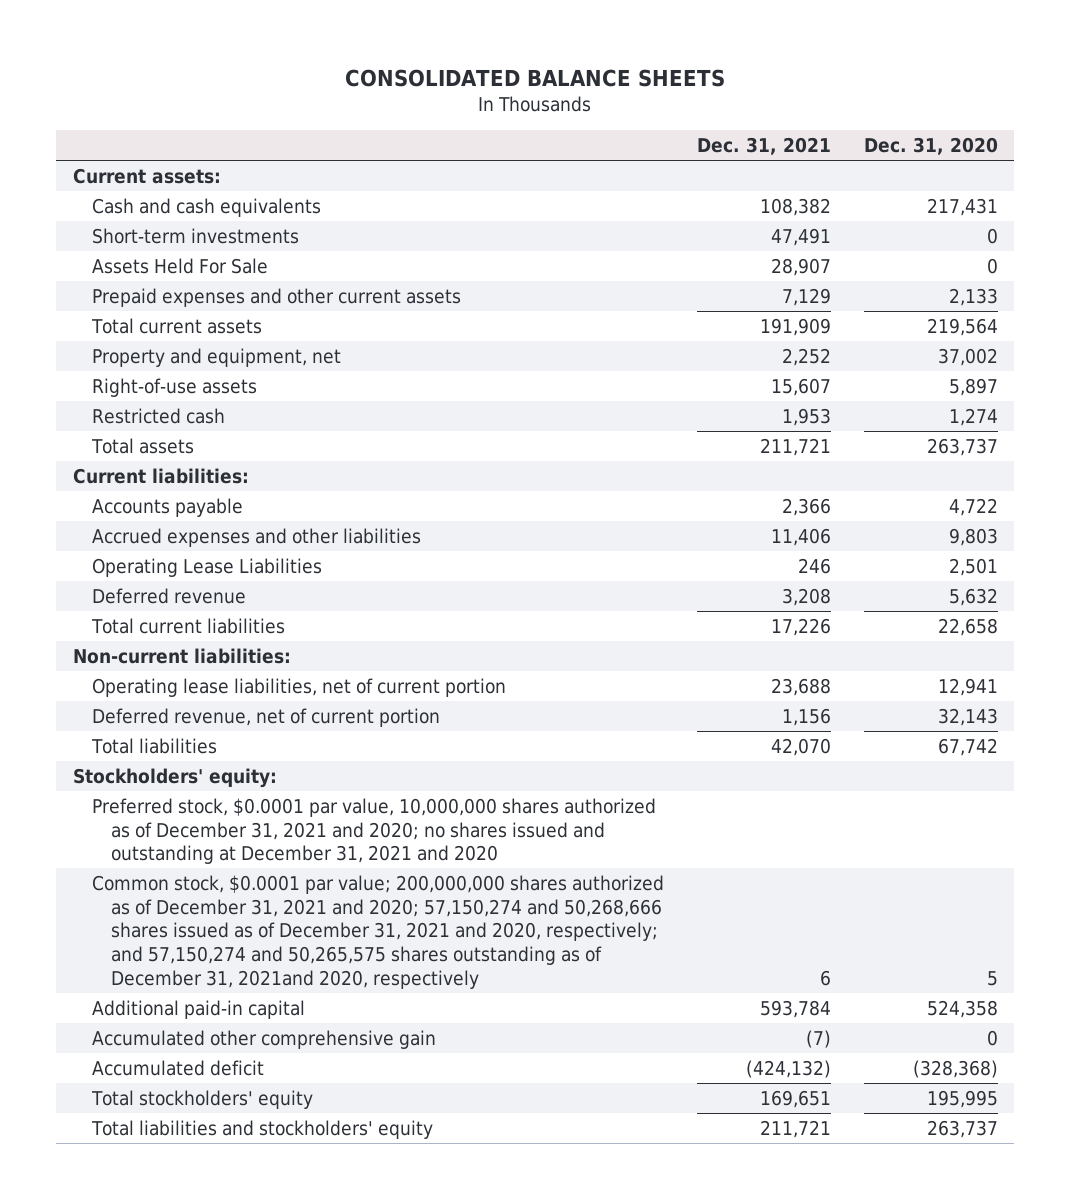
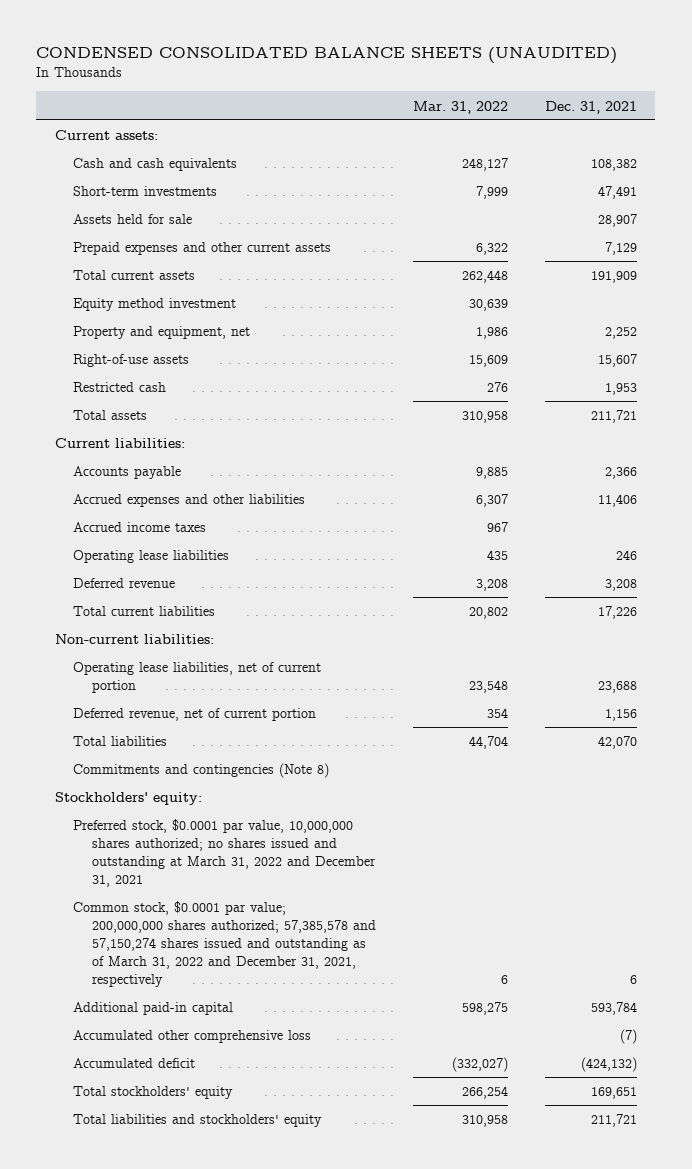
[345,68,726,87] CONSOLIDATED BALANCE SHEETS -> [36,47,618,65] CONDENSED CONSOLIDATED BALANCE SHEETS (UNAUDITED)
[863,137,998,156] Dec. 31, 2020 -> none
none -> [412,100,508,114] Mar. 31, 2022
[92,257,269,274] Assets Held For Sale -> [73,214,193,225] Assets held for sale
none -> [73,298,237,312] Equity method investment
none -> [73,522,207,533] Accrued income taxes
[92,557,323,577] Operating Lease Liabilities -> [73,550,230,564] Operating lease liabilities
none -> [73,763,330,779] Commitments and contingencies (Note 8)
[92,797,657,865] Preferred stock, $0.0001 par value, 10,000,000 shares authorized as of December 31, 2021 and 2020; no shares issued and outstanding at December 31, 2021 and 2020 -> [73,819,376,888] Preferred stock, $0.0001 par value, 10,000,000 shares authorized; no shares issued and outstanding at March 31, 2022 and December 31, 2021
[92,874,665,989] Common stock, $0.0001 par value; 200,000,000 shares authorized as of December 31, 2021 and 2020; 57,150,274 and 50,268,666 shares issued as of December 31, 2021 and 2020, respectively; and 57,150,274 and 50,265,575 shares outstanding as of December 31, 2021and 2020, respectively -> [73,901,376,988] Common stock, $0.0001 par value; 200,000,000 shares authorized; 57,385,578 and 57,150,274 shares issued and outstanding as of March 31, 2022 and December 31, 2021, respectively
[92,1029,437,1049] Accumulated other comprehensive gain -> [73,1030,312,1044] Accumulated other comprehensive loss

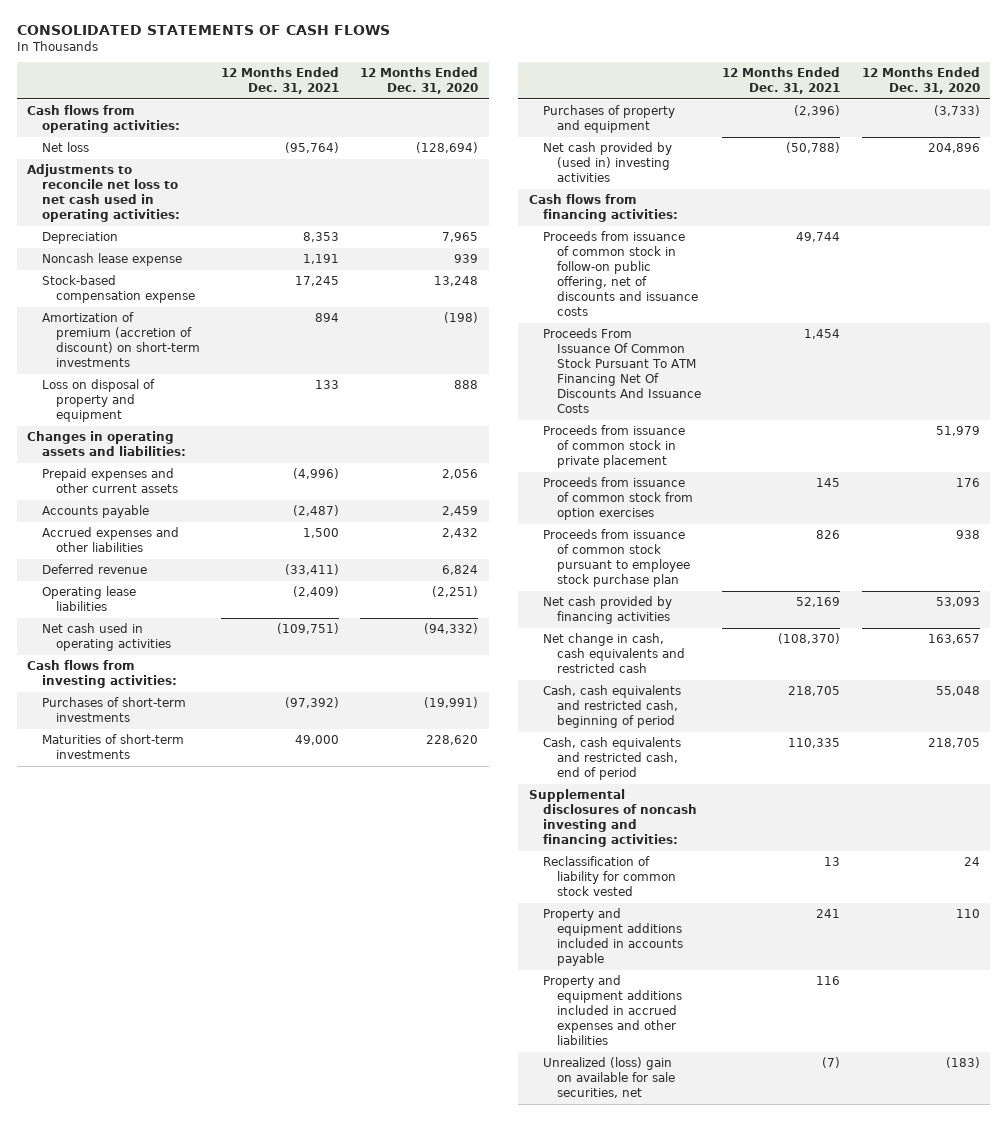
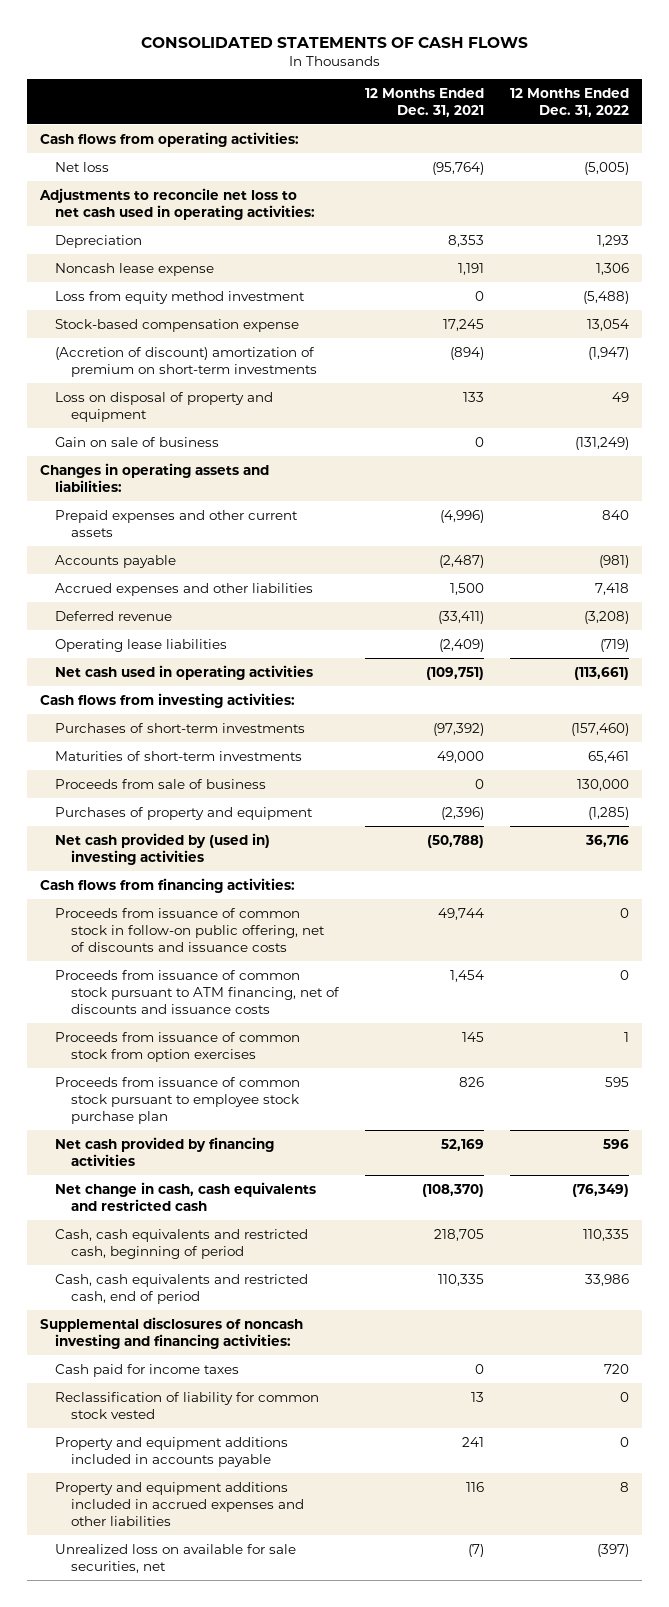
[360,67,479,95] 12 Months Ended Dec. 31, 2020 -> none
none -> [510,87,630,117] 12 Months Ended Dec. 31, 2022
none -> [55,290,306,304] Loss from equity method investment
[41,312,200,368] Amortization of premium (accretion of discount) on short-term investments -> [55,346,317,377] (Accretion of discount) amortization of premium on short-term investments
[315,313,340,323] 894 -> [449,346,484,360] (894)
none -> [55,436,220,447] Gain on sale of business
none -> [55,778,267,789] Proceeds from sale of business
[542,425,685,469] Proceeds from issuance of common stock in private placement -> none
[542,328,702,413] Proceeds From Issuance Of Common Stock Pursuant To ATM Financing Net Of Discounts And Issuance Costs -> [55,969,340,1014] Proceeds from issuance of common stock pursuant to ATM financing, net of discounts and issuance costs
none -> [55,1363,240,1377] Cash paid for income taxes
[542,1057,676,1099] Unrealized (loss) gain on available for sale securities, net -> [55,1543,297,1573] Unrealized loss on available for sale securities, net

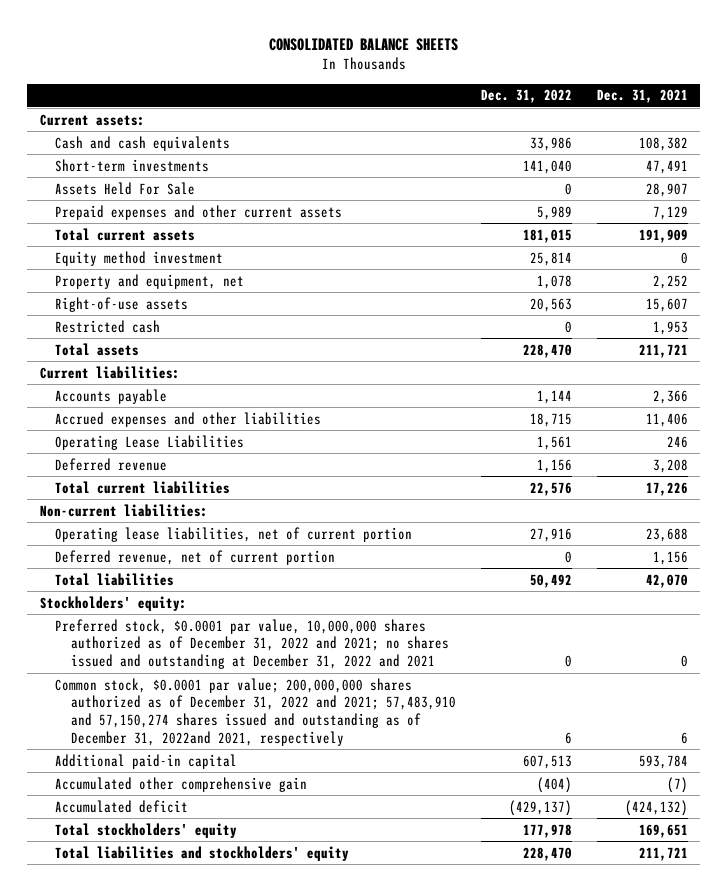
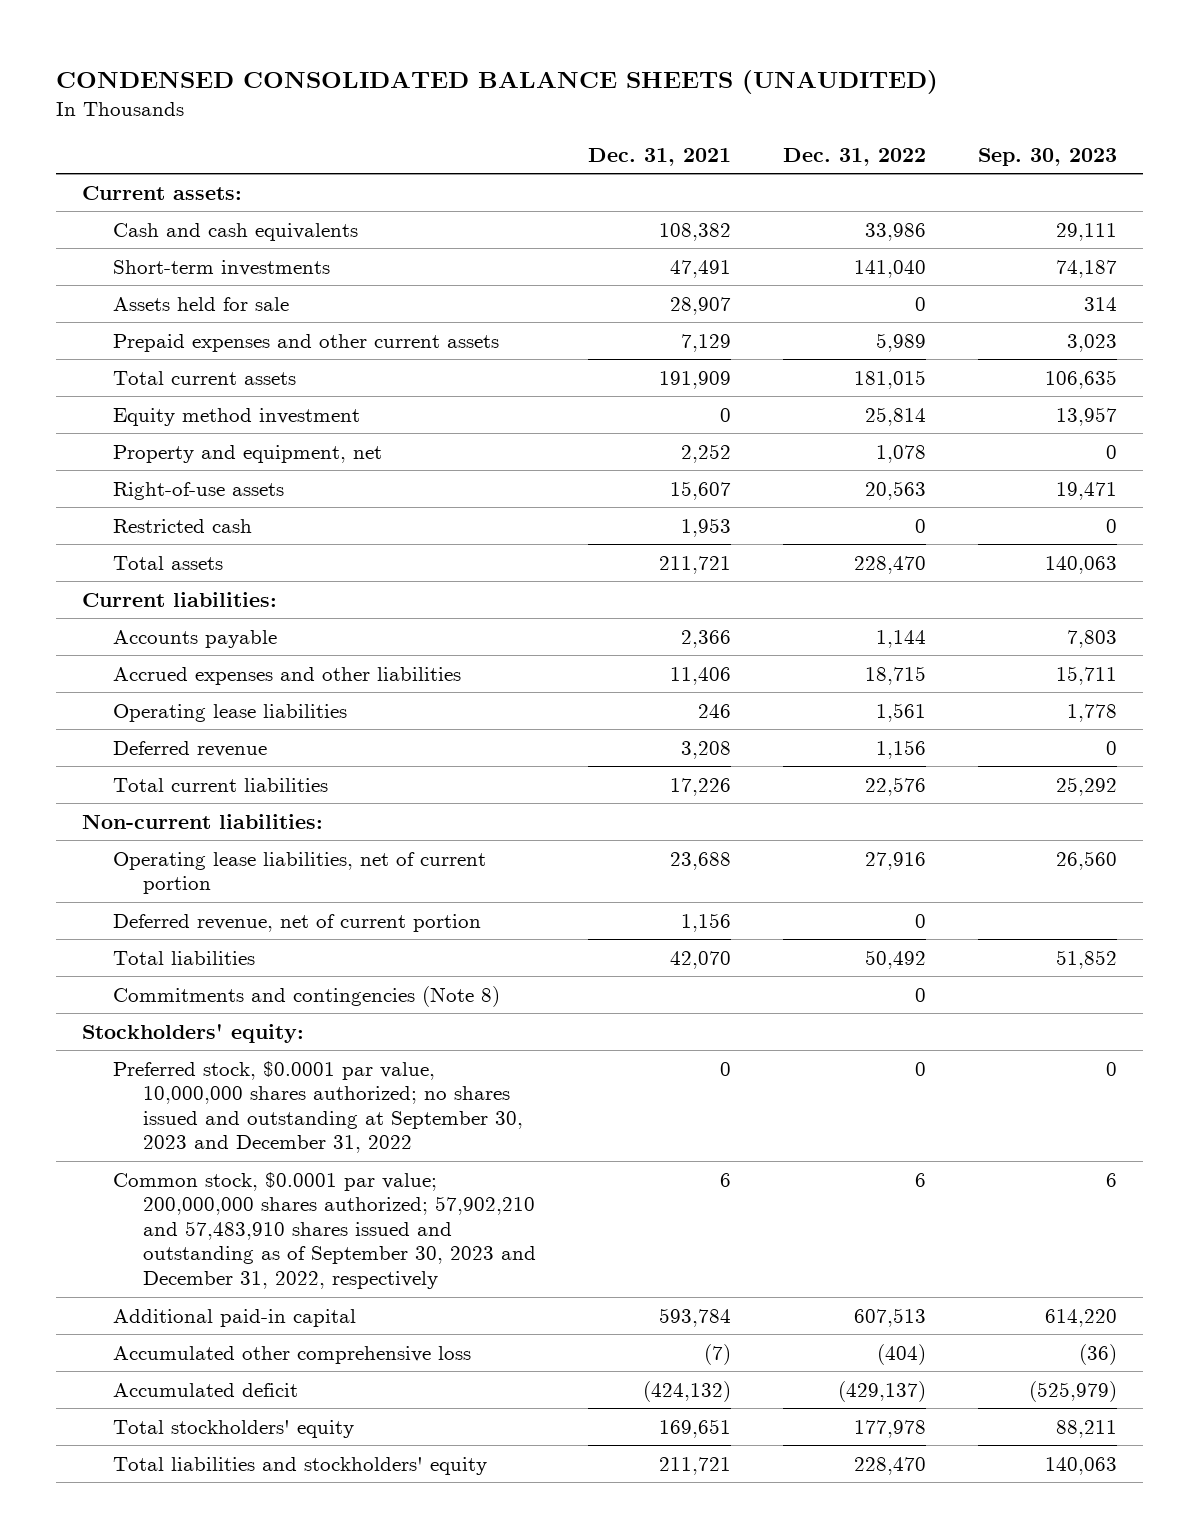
[268,37,458,51] CONSOLIDATED BALANCE SHEETS -> [56,70,939,95] CONDENSED CONSOLIDATED BALANCE SHEETS (UNAUDITED)
none -> [977,147,1117,166] Sep. 30, 2023
[55,181,196,195] Assets Held For Sale -> [112,296,289,311] Assets held for sale
[55,434,245,450] Operating Lease Liabilities -> [112,703,347,722] Operating lease liabilities
none -> [112,985,500,1007] Commitments and contingencies (Note 8)
[55,618,449,670] Preferred stock, $0.0001 par value, 10,000,000 shares authorized as of December 31, 2022 and 2021; no shares issued and outstanding at December 31, 2022 and 2021 -> [112,1060,523,1154] Preferred stock, $0.0001 par value, 10,000,000 shares authorized; no shares issued and outstanding at September 30, 2023 and December 31, 2022
[55,677,456,746] Common stock, $0.0001 par value; 200,000,000 shares authorized as of December 31, 2022 and 2021; 57,483,910 and 57,150,274 shares issued and outstanding as of December 31, 2022and 2021, respectively -> [112,1171,536,1289] Common stock, $0.0001 par value; 200,000,000 shares authorized; 57,902,210 and 57,483,910 shares issued and outstanding as of September 30, 2023 and December 31, 2022, respectively
[55,776,308,792] Accumulated other comprehensive gain -> [112,1345,471,1364] Accumulated other comprehensive loss

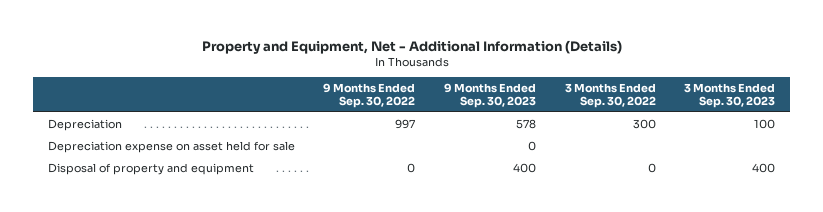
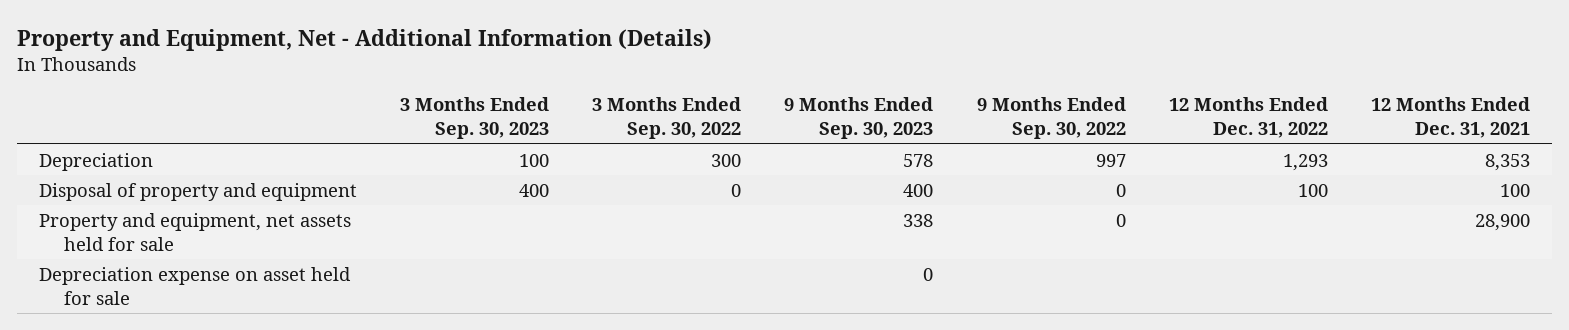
none -> [1168,97,1328,139] 12 Months Ended Dec. 31, 2022
none -> [1371,97,1531,139] 12 Months Ended Dec. 31, 2021
none -> [38,212,351,251] Property and equipment, net assets held for sale
[47,140,295,153] Depreciation expense on asset held for sale -> [38,266,351,305] Depreciation expense on asset held for sale

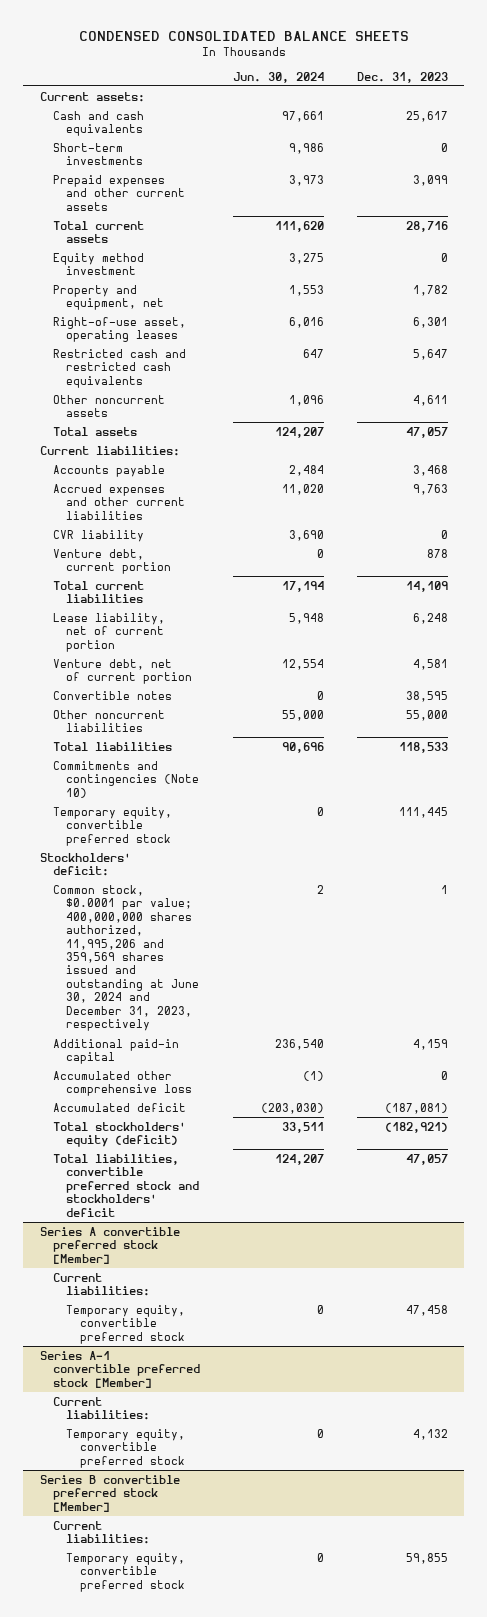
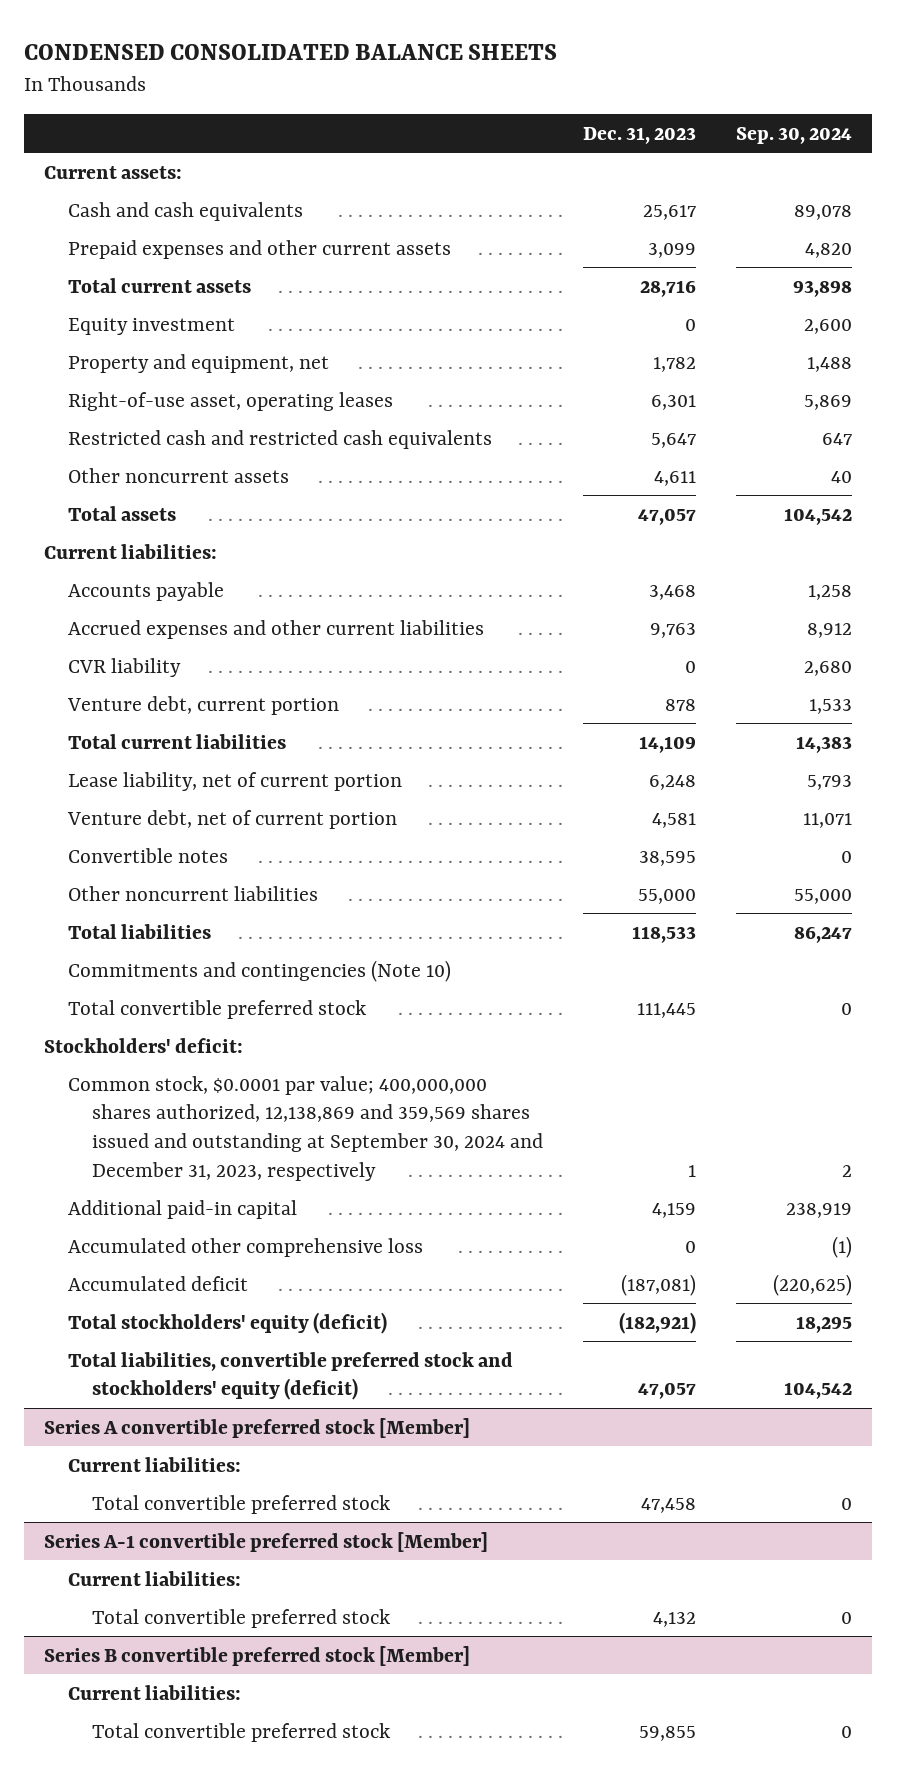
[232,71,324,83] Jun. 30, 2024 -> none
none -> [736,126,853,144] Sep. 30, 2024
[52,142,144,166] Short-term investments -> none
[52,252,144,276] Equity method investment -> [68,317,236,335] Equity investment
[52,806,172,846] Temporary equity, convertible preferred stock -> [68,999,367,1019] Total convertible preferred stock
[52,884,200,1032] Common stock, $0.0001 par value; 400,000,000 shares authorized, 11,995,206 and 359,569 shares issued and outstanding at June 30, 2024 and December 31, 2023, respectively -> [68,1075,543,1181] Common stock, $0.0001 par value; 400,000,000 shares authorized, 12,138,869 and 359,569 shares issued and outstanding at September 30, 2024 and December 31, 2023, respectively
[52,1153,200,1217] Total liabilities, convertible preferred stock and stockholders' deficit -> [68,1351,514,1401] Total liabilities, convertible preferred stock and stockholders' equity (deficit)
[66,1304,186,1344] Temporary equity, convertible preferred stock -> [91,1494,390,1514] Total convertible preferred stock
[66,1428,186,1468] Temporary equity, convertible preferred stock -> [91,1608,390,1628] Total convertible preferred stock
[66,1552,186,1592] Temporary equity, convertible preferred stock -> [91,1722,390,1742] Total convertible preferred stock

